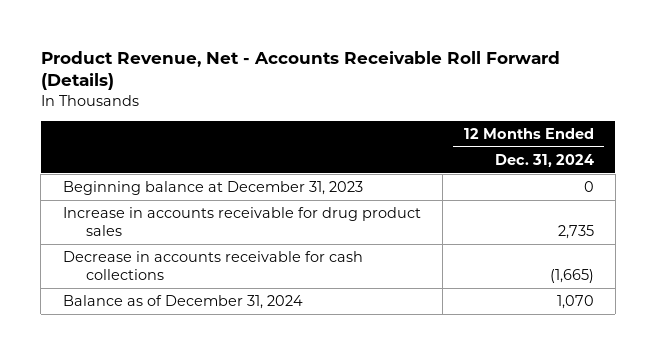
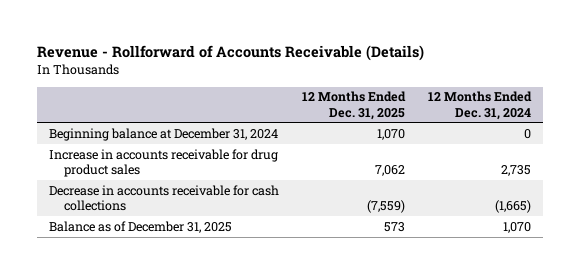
[40,50,560,91] Product Revenue, Net - Accounts Receivable Roll Forward (Details) -> [37,44,425,61] Revenue - Rollforward of Accounts Receivable (Details)
none -> [302,91,407,120] 12 Months Ended Dec. 31, 2025
[62,181,363,196] Beginning balance at December 31, 2023 -> [49,127,279,141] Beginning balance at December 31, 2024
[62,295,303,310] Balance as of December 31, 2024 -> [49,220,233,233] Balance as of December 31, 2025

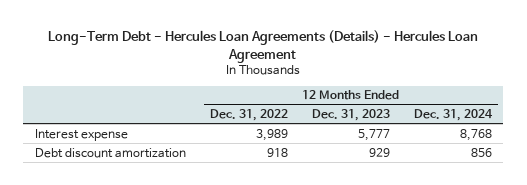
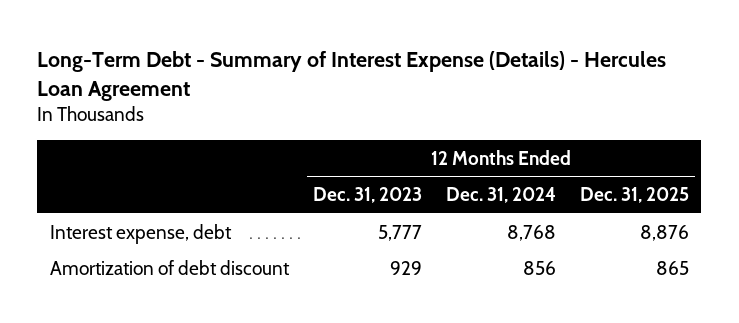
[48,29,479,63] Long-Term Debt - Hercules Loan Agreements (Details) - Hercules Loan Agreement -> [37,50,667,102] Long-Term Debt - Summary of Interest Expense (Details) - Hercules Loan Agreement
[209,108,288,121] Dec. 31, 2022 -> none
none -> [580,187,690,204] Dec. 31, 2025
[35,128,129,141] Interest expense -> [49,223,232,244] Interest expense, debt
[35,147,187,158] Debt discount amortization -> [49,259,290,275] Amortization of debt discount

